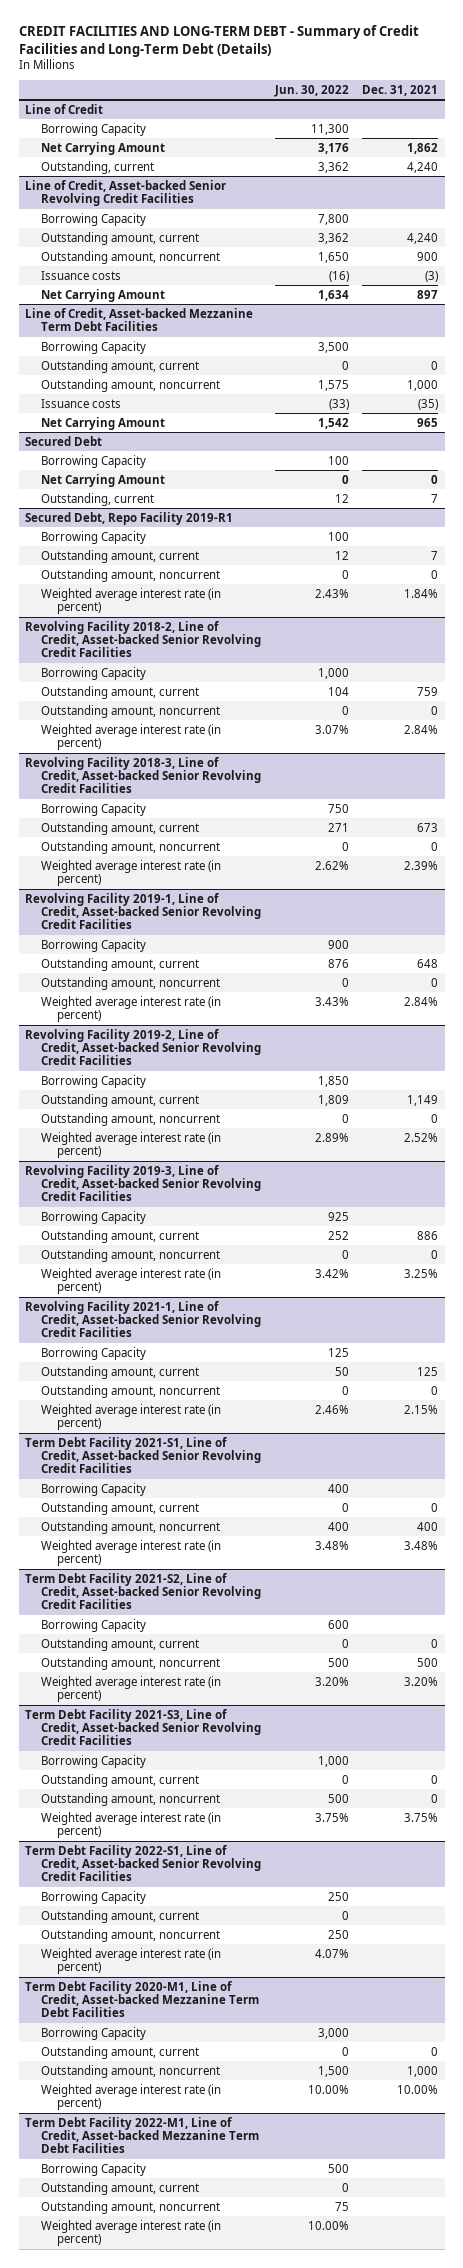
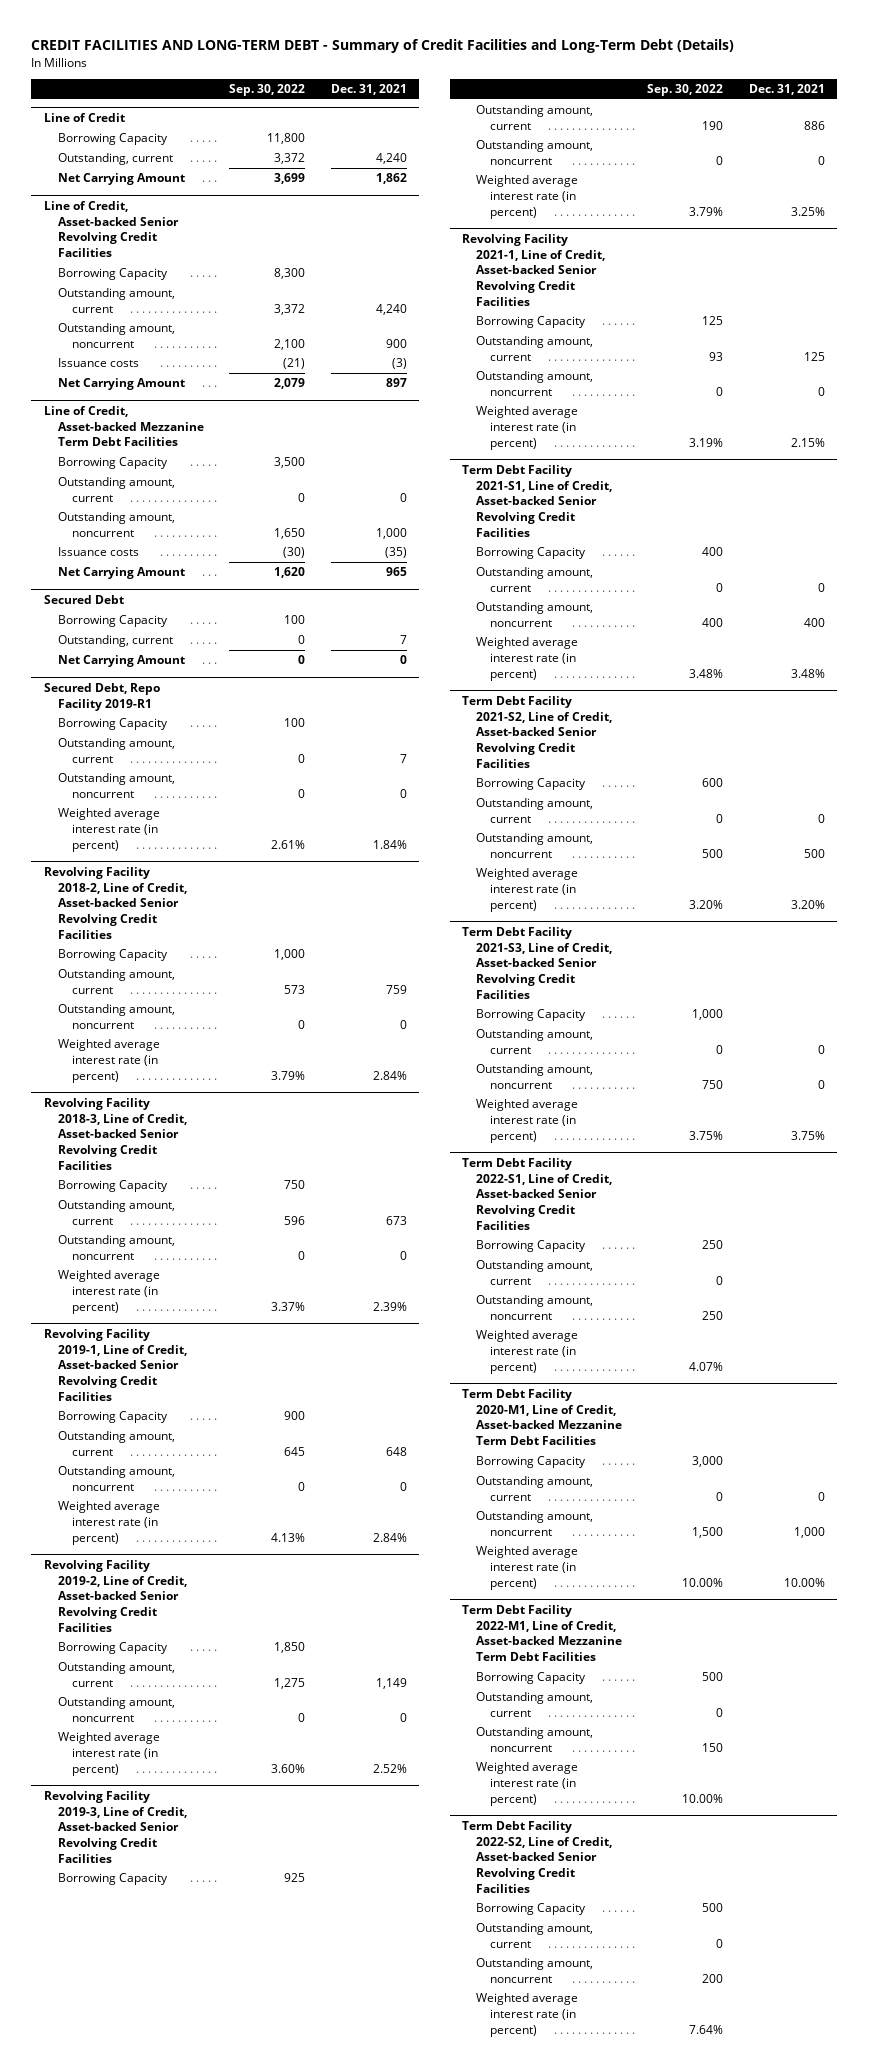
[273,84,349,97] Jun. 30, 2022 -> none
none -> [229,84,306,97] Sep. 30, 2022
[41,141,166,155] Net Carrying Amount -> [58,173,186,186] Net Carrying Amount
[41,473,166,487] Net Carrying Amount -> [58,655,186,668] Net Carrying Amount
none -> [462,1821,613,1893] Term Debt Facility 2022-S2, Line of Credit, Asset-backed Senior Revolving Credit Facilities
none -> [476,1903,587,1916] Borrowing Capacity
none -> [476,1923,594,1948] Outstanding amount, current
none -> [476,1958,594,1983] Outstanding amount, noncurrent
none -> [476,1993,579,2037] Weighted average interest rate (in percent)

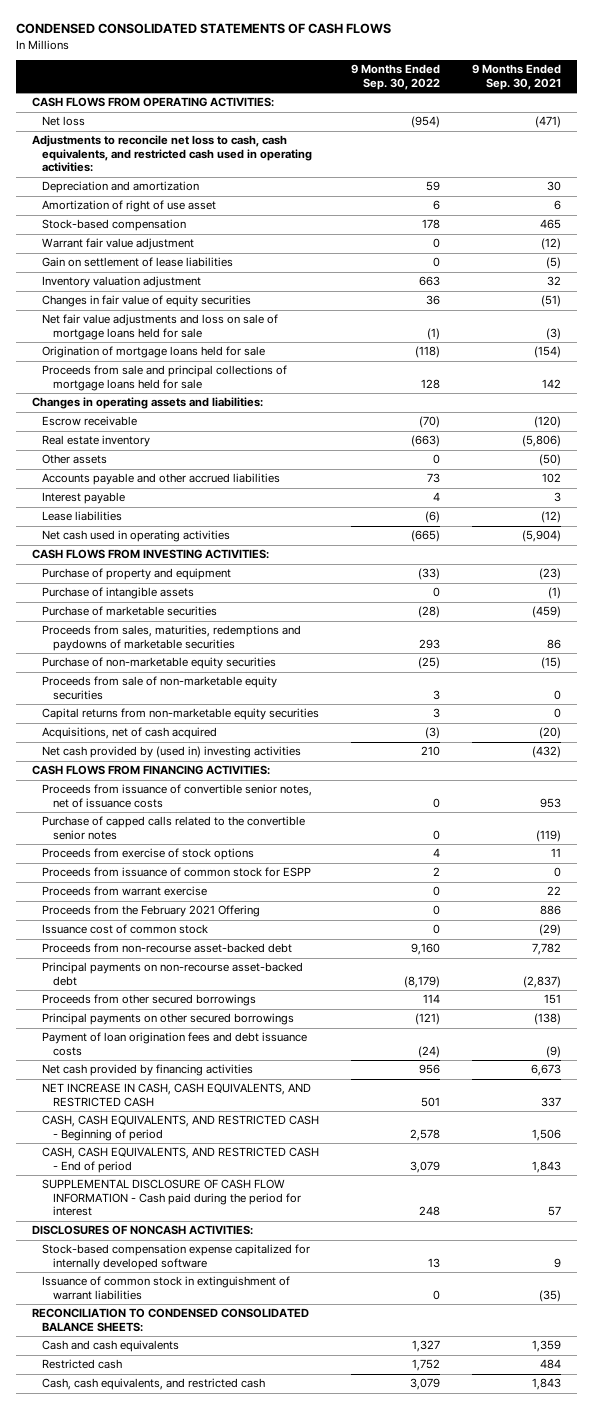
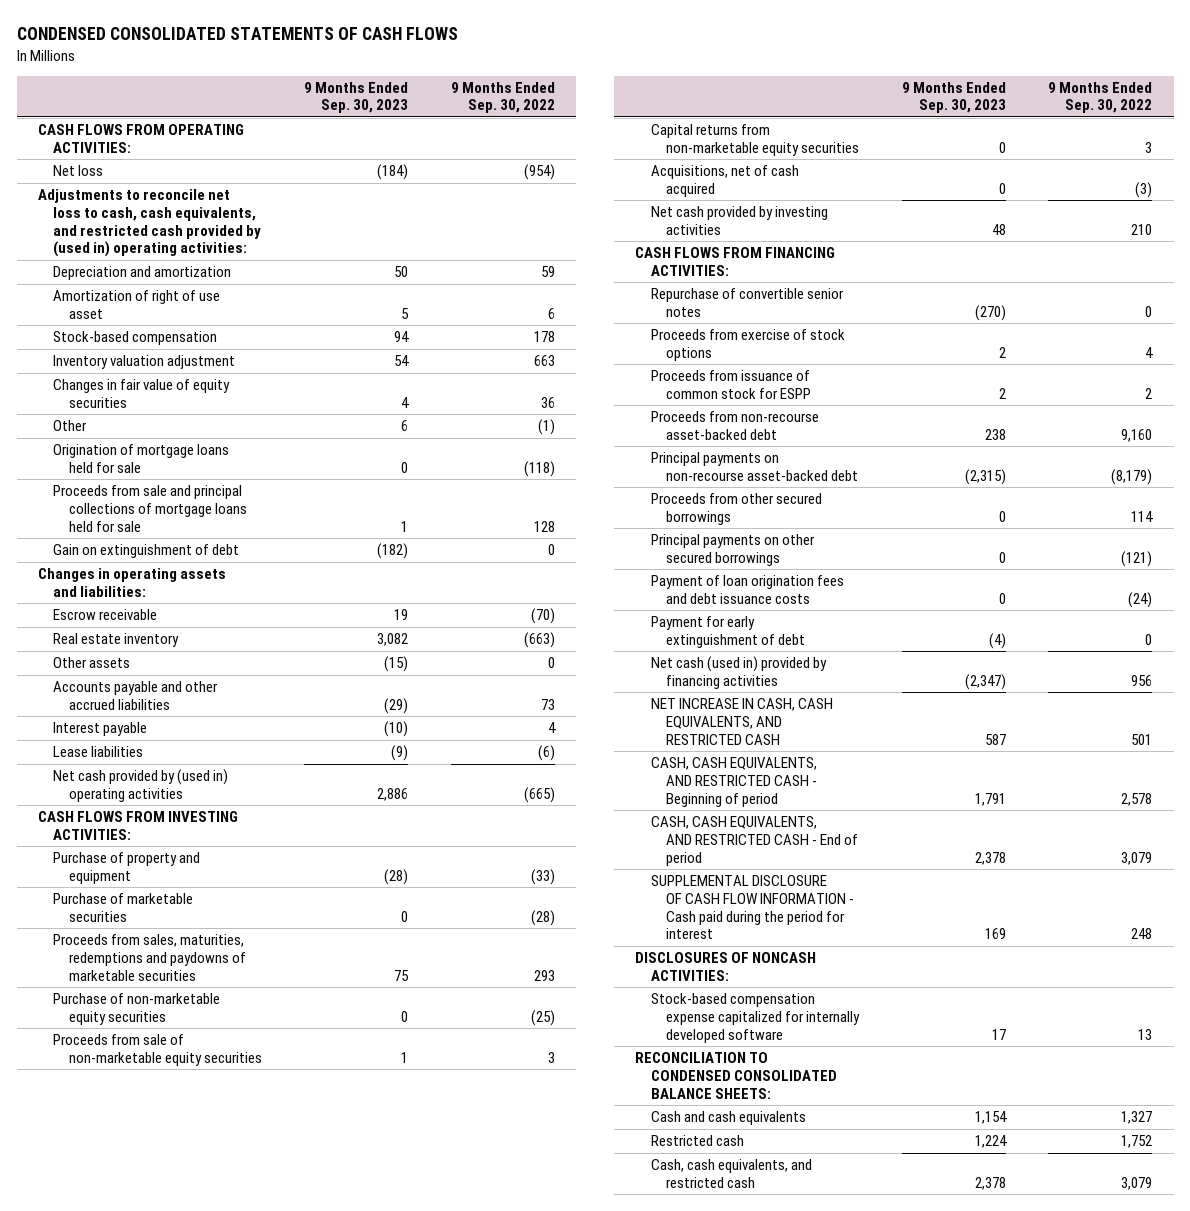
[472,64,562,90] 9 Months Ended Sep. 30, 2021 -> none
none -> [304,81,409,114] 9 Months Ended Sep. 30, 2023
[31,135,313,173] Adjustments to reconcile net loss to cash, cash equivalents, and restricted cash used in operating activities: -> [38,189,262,258] Adjustments to reconcile net loss to cash, cash equivalents, and restricted cash provided by (used in) operating activities:
[42,238,195,251] Warrant fair value adjustment -> none
[42,257,234,268] Gain on settlement of lease liabilities -> none
[42,314,279,340] Net fair value adjustments and loss on sale of mortgage loans held for sale -> none
none -> [53,420,88,432] Other
none -> [53,544,240,559] Gain on extinguishment of debt
[42,530,231,543] Net cash used in operating activities -> [53,769,229,802] Net cash provided by (used in) operating activities
[42,587,195,600] Purchase of intangible assets -> none
[42,746,302,759] Net cash provided by (used in) investing activities -> [650,206,828,235] Net cash provided by investing activities
[42,784,313,808] Proceeds from issuance of convertible senior notes, net of issuance costs -> none
[42,816,306,840] Purchase of capped calls related to the convertible senior notes -> none
none -> [650,288,844,317] Repurchase of convertible senior notes
[42,886,208,897] Proceeds from warrant exercise -> none
[42,905,261,918] Proceeds from the February 2021 Offering -> none
[42,924,209,935] Issuance cost of common stock -> none
none -> [650,616,805,648] Payment for early extinguishment of debt
[42,1064,254,1077] Net cash provided by financing activities -> [650,656,827,689] Net cash (used in) provided by financing activities
[42,1276,291,1300] Issuance of common stock in extinguishment of warrant liabilities -> none

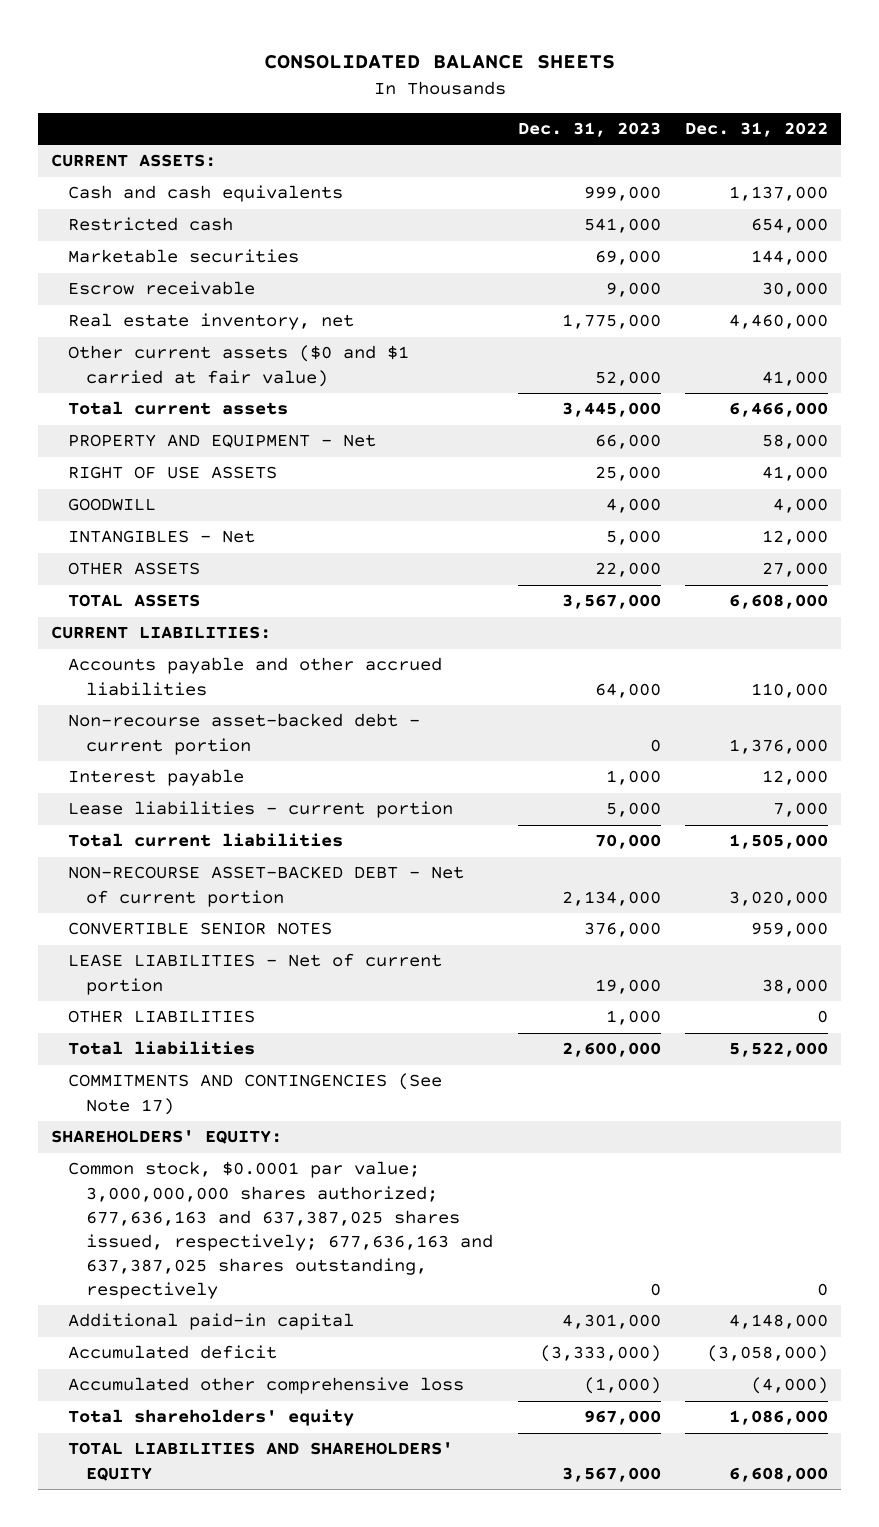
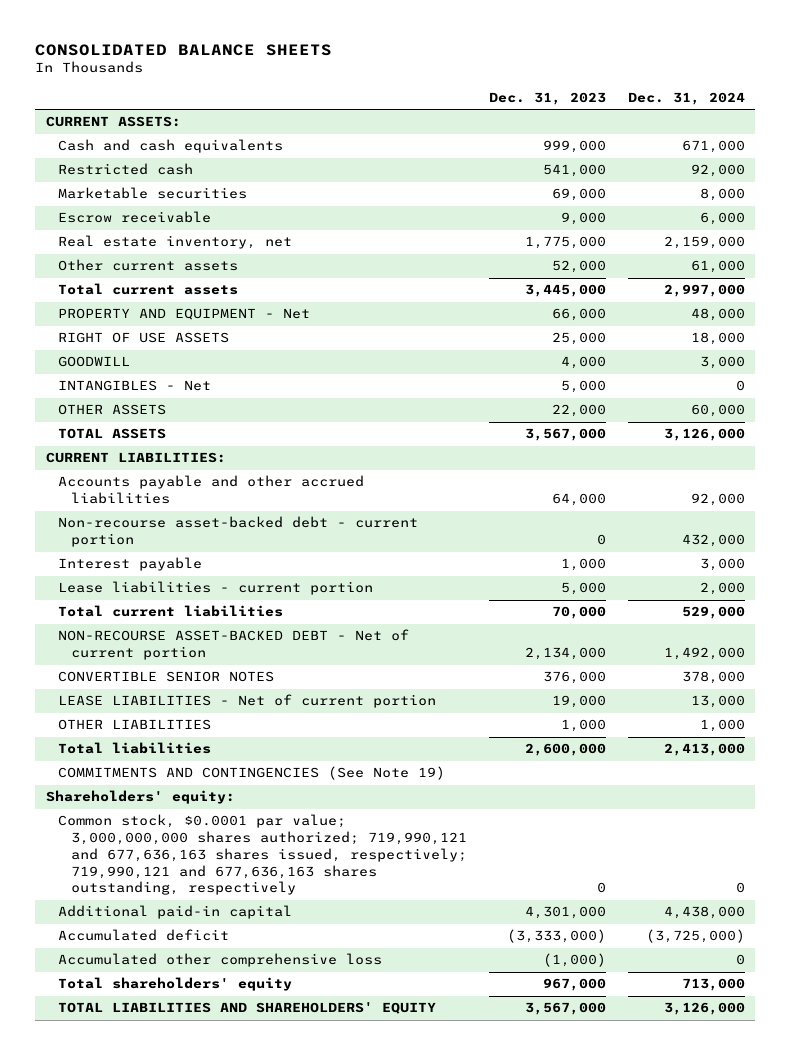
[685,122,829,138] Dec. 31, 2022 -> none
none -> [627,91,745,105] Dec. 31, 2024
[68,345,410,387] Other current assets ($0 and $1 carried at fair value) -> [58,259,239,272] Other current assets
[68,1073,443,1115] COMMITMENTS AND CONTINGENCIES (See Note 17) -> [58,766,446,781] COMMITMENTS AND CONTINGENCIES (See Note 19)
[50,1130,282,1145] SHAREHOLDERS' EQUITY: -> [45,790,235,805] Shareholders' equity:
[68,1161,493,1299] Common stock, $0.0001 par value; 3,000,000,000 shares authorized; 677,636,163 and 637,387,025 shares issued, respectively; 677,636,163 and 637,387,025 shares outstanding, respectively -> [58,814,468,896] Common stock, $0.0001 par value; 3,000,000,000 shares authorized; 719,990,121 and 677,636,163 shares issued, respectively; 719,990,121 and 677,636,163 shares outstanding, respectively

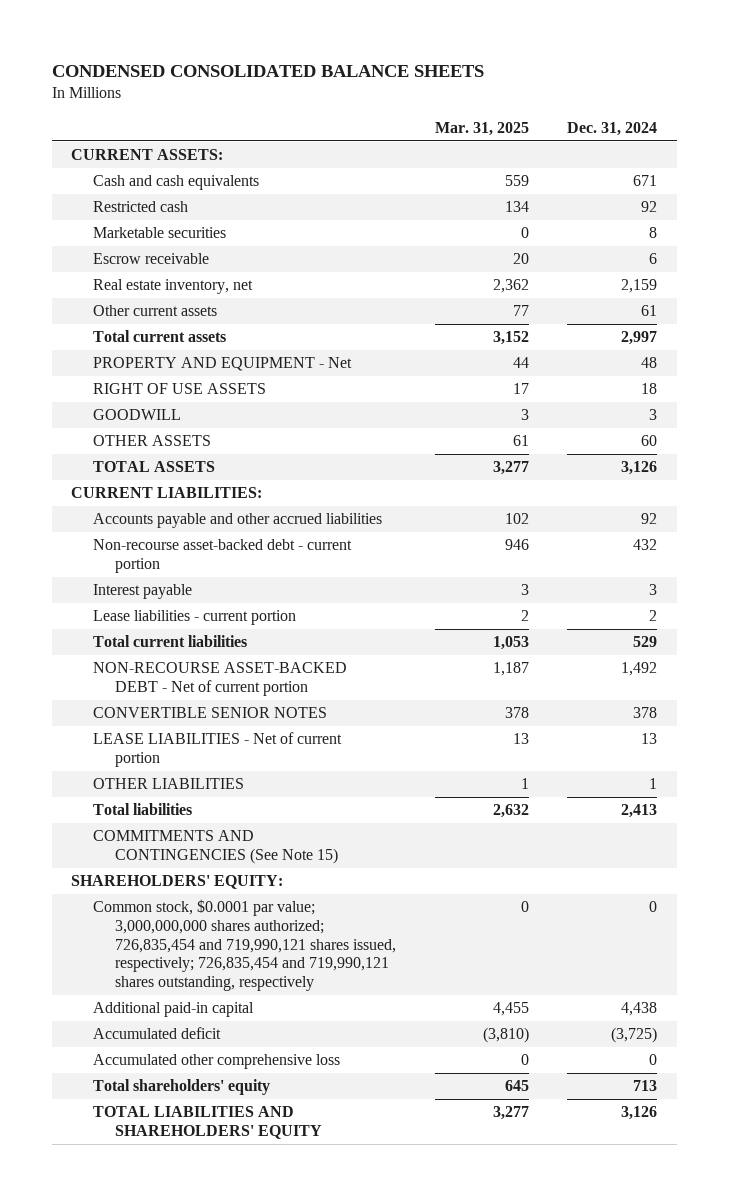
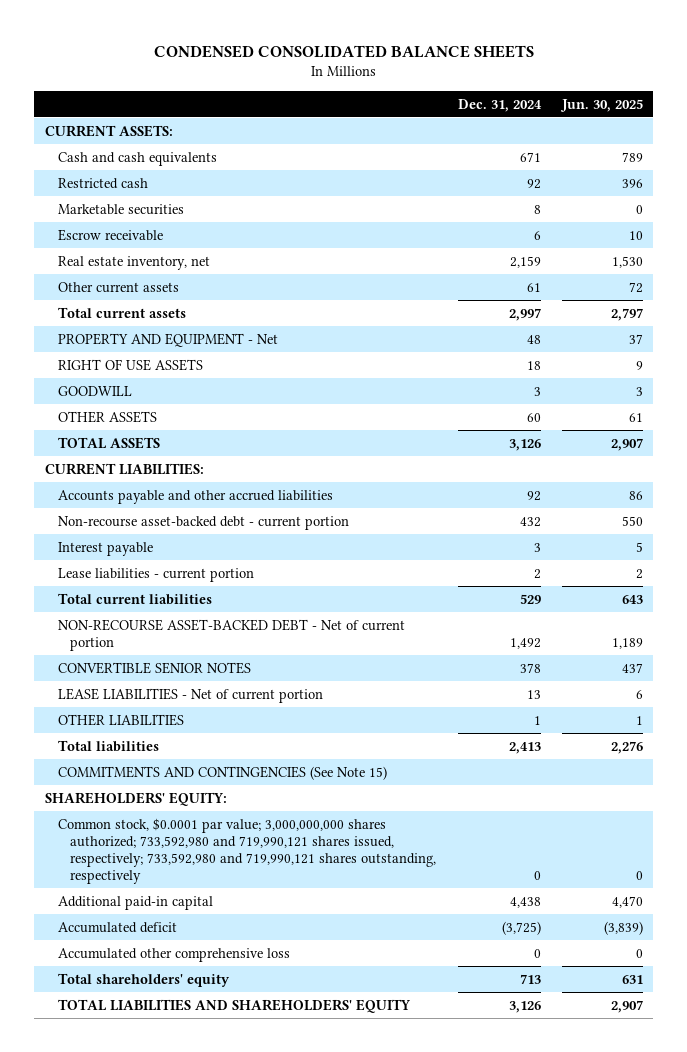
[434,121,529,136] Mar. 31, 2025 -> none
none -> [559,98,643,112] Jun. 30, 2025
[92,899,396,992] Common stock, $0.0001 par value; 3,000,000,000 shares authorized; 726,835,454 and 719,990,121 shares issued, respectively; 726,835,454 and 719,990,121 shares outstanding, respectively -> [57,817,437,884] Common stock, $0.0001 par value; 3,000,000,000 shares authorized; 733,592,980 and 719,990,121 shares issued, respectively; 733,592,980 and 719,990,121 shares outstanding, respectively

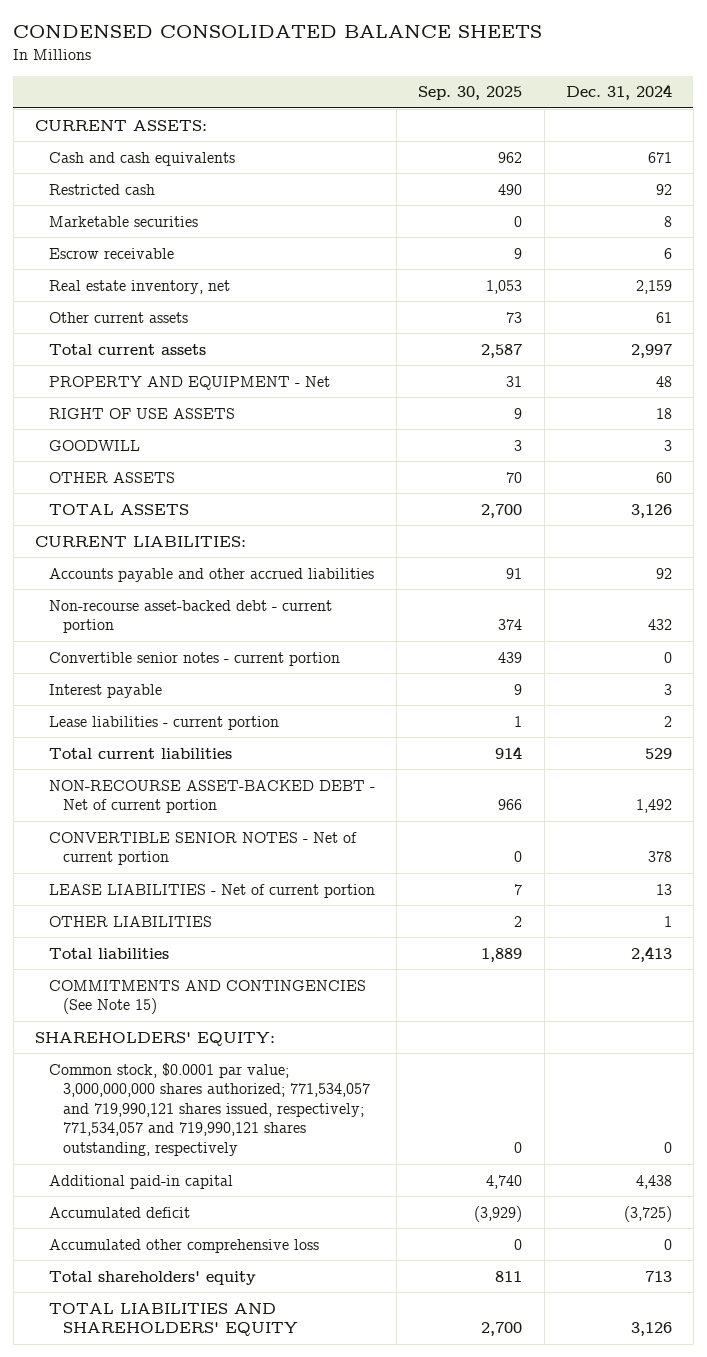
[559,98,643,112] Jun. 30, 2025 -> none
none -> [418,86,523,101] Sep. 30, 2025
none -> [49,651,341,666] Convertible senior notes - current portion
[57,661,251,674] CONVERTIBLE SENIOR NOTES -> [49,831,358,866] CONVERTIBLE SENIOR NOTES - Net of current portion
[57,817,437,884] Common stock, $0.0001 par value; 3,000,000,000 shares authorized; 733,592,980 and 719,990,121 shares issued, respectively; 733,592,980 and 719,990,121 shares outstanding, respectively -> [49,1062,371,1157] Common stock, $0.0001 par value; 3,000,000,000 shares authorized; 771,534,057 and 719,990,121 shares issued, respectively; 771,534,057 and 719,990,121 shares outstanding, respectively

